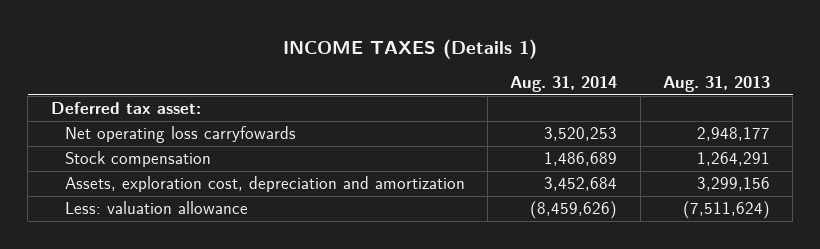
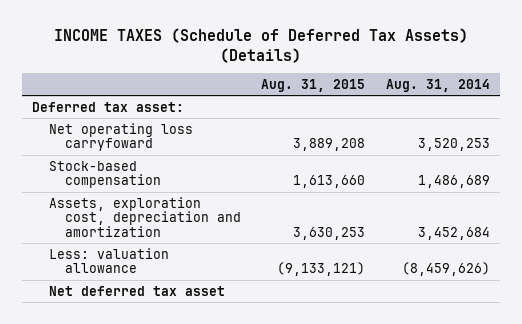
[283,38,538,59] INCOME TAXES (Details 1) -> [53,28,468,63] INCOME TAXES (Schedule of Deferred Tax Assets) (Details)
[662,76,770,93] Aug. 31, 2013 -> none
none -> [261,78,366,92] Aug. 31, 2015
[64,126,296,144] Net operating loss carryfowards -> [48,122,193,152] Net operating loss carryfoward
[64,151,211,168] Stock compensation -> [48,160,162,189] Stock-based compensation
none -> [48,285,225,296] Net deferred tax asset

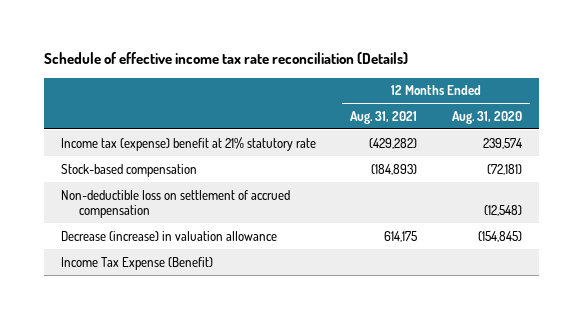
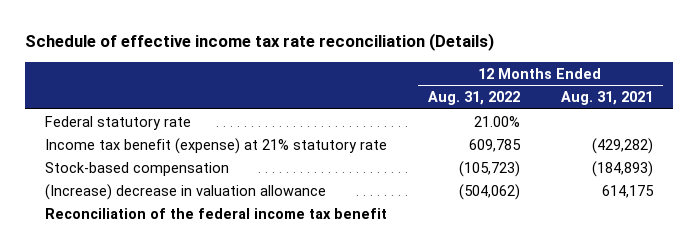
[451,110,522,124] Aug. 31, 2020 -> none
none -> [427,91,520,106] Aug. 31, 2022
none -> [45,115,192,130] Federal statutory rate
[61,136,317,151] Income tax (expense) benefit at 21% statutory rate -> [45,137,388,154] Income tax benefit (expense) at 21% statutory rate
[61,189,291,218] Non-deductible loss on settlement of accrued compensation -> none
[61,230,278,241] Decrease (increase) in valuation allowance -> [45,183,327,200] (Increase) decrease in valuation allowance
[61,256,214,270] Income Tax Expense (Benefit) -> [45,207,388,219] Reconciliation of the federal income tax benefit

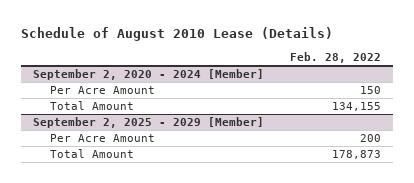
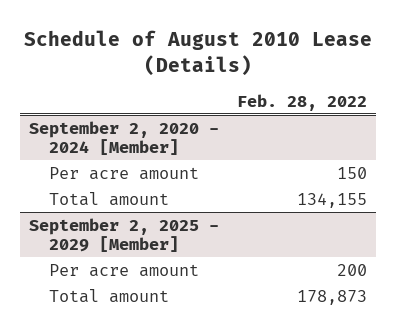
[50,86,156,95] Per Acre Amount -> [48,166,199,180] Per acre amount
[50,101,135,111] Total Amount -> [48,191,169,206] Total amount
[50,134,156,143] Per Acre Amount -> [48,263,199,277] Per acre amount
[50,149,135,159] Total Amount -> [48,288,169,303] Total amount

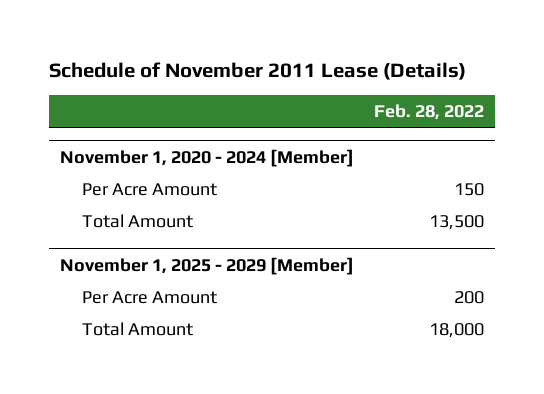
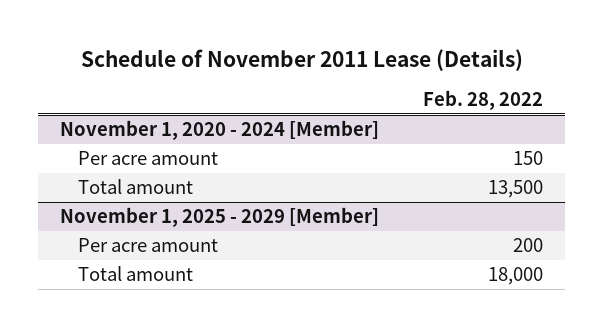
[81,183,217,197] Per Acre Amount -> [77,151,218,166] Per acre amount
[81,214,193,229] Total Amount -> [77,179,193,195] Total amount
[81,291,217,305] Per Acre Amount -> [77,238,218,253] Per acre amount
[81,322,193,337] Total Amount -> [77,266,193,282] Total amount

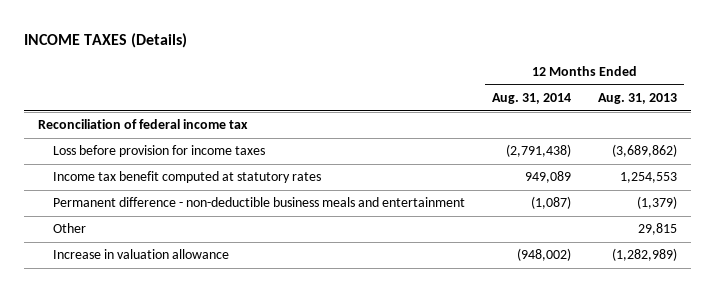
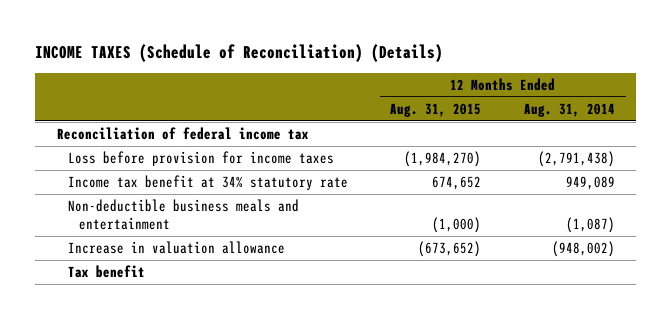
[24,33,188,49] INCOME TAXES (Details) -> [35,44,444,63] INCOME TAXES (Schedule of Reconciliation) (Details)
[598,92,678,104] Aug. 31, 2013 -> none
none -> [390,102,482,117] Aug. 31, 2015
[53,223,87,234] Other -> none
[53,171,322,184] Income tax benefit computed at statutory rates -> [68,175,349,191] Income tax benefit at 34% statutory rate
[53,197,466,208] Permanent difference - non-deductible business meals and entertainment -> [68,199,300,230] Non-deductible business meals and entertainment
none -> [68,265,146,279] Tax benefit

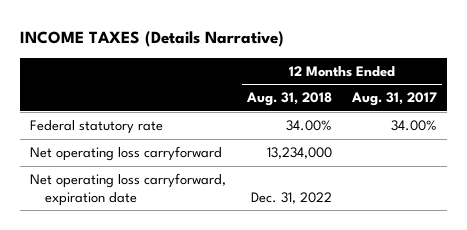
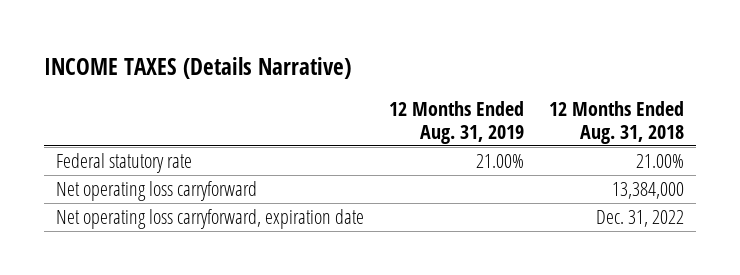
[350,92,437,107] Aug. 31, 2017 -> none
none -> [388,100,524,144] 12 Months Ended Aug. 31, 2019
[285,120,332,132] 34.00% -> [635,154,684,169] 21.00%
[266,147,332,160] 13,234,000 -> [611,182,684,200] 13,384,000

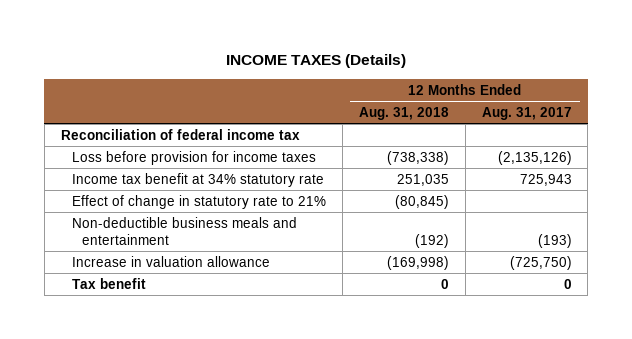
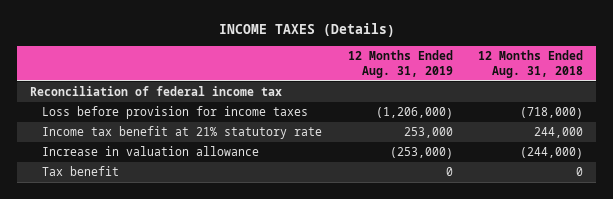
[481,106,572,120] Aug. 31, 2017 -> none
none -> [347,49,453,78] 12 Months Ended Aug. 31, 2019
[71,194,326,209] Effect of change in statutory rate to 21% -> none
[71,216,297,245] Non-deductible business meals and entertainment -> none
[386,150,449,165] (738,338) -> [520,107,584,120] (718,000)
[71,172,324,187] Income tax benefit at 34% statutory rate -> [41,126,322,140] Income tax benefit at 21% statutory rate
[396,173,449,186] 251,035 -> [534,127,584,139] 244,000
[386,255,449,270] (169,998) -> [520,147,584,160] (244,000)

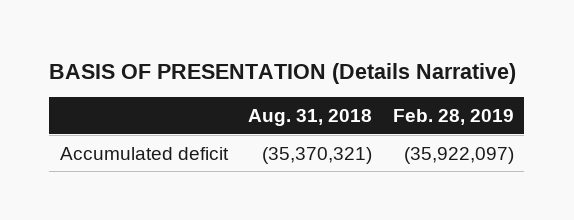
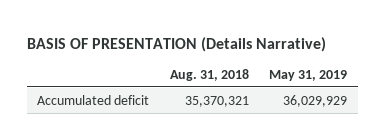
[393,108,515,125] Feb. 28, 2019 -> none
none -> [269,70,348,82] May 31, 2019
[262,146,373,164] (35,370,321) -> [184,95,249,107] 35,370,321

